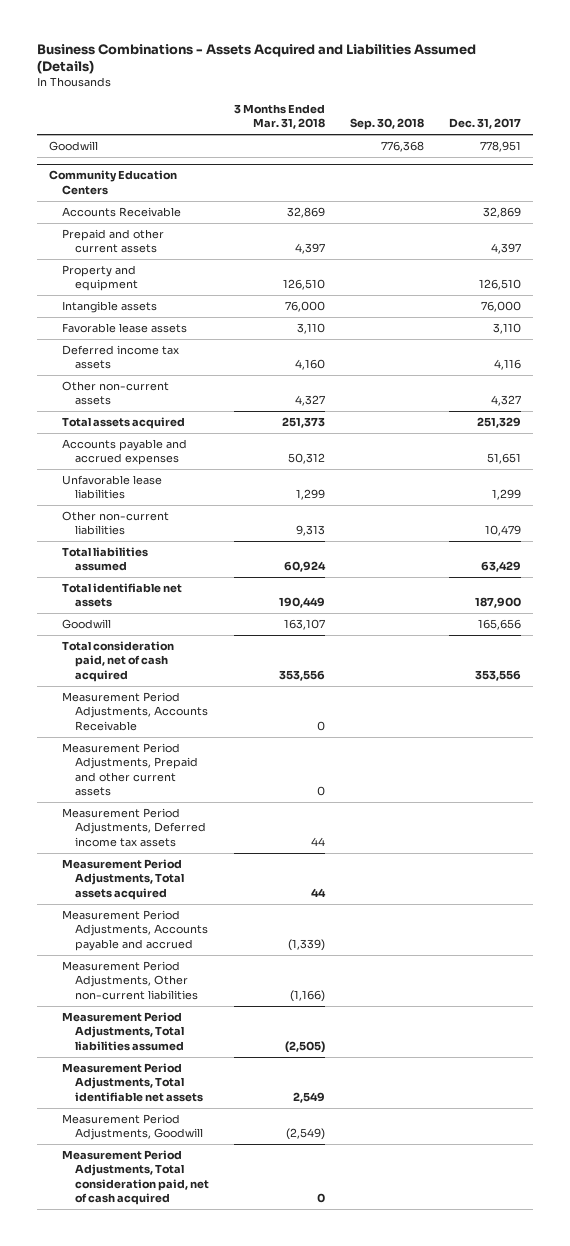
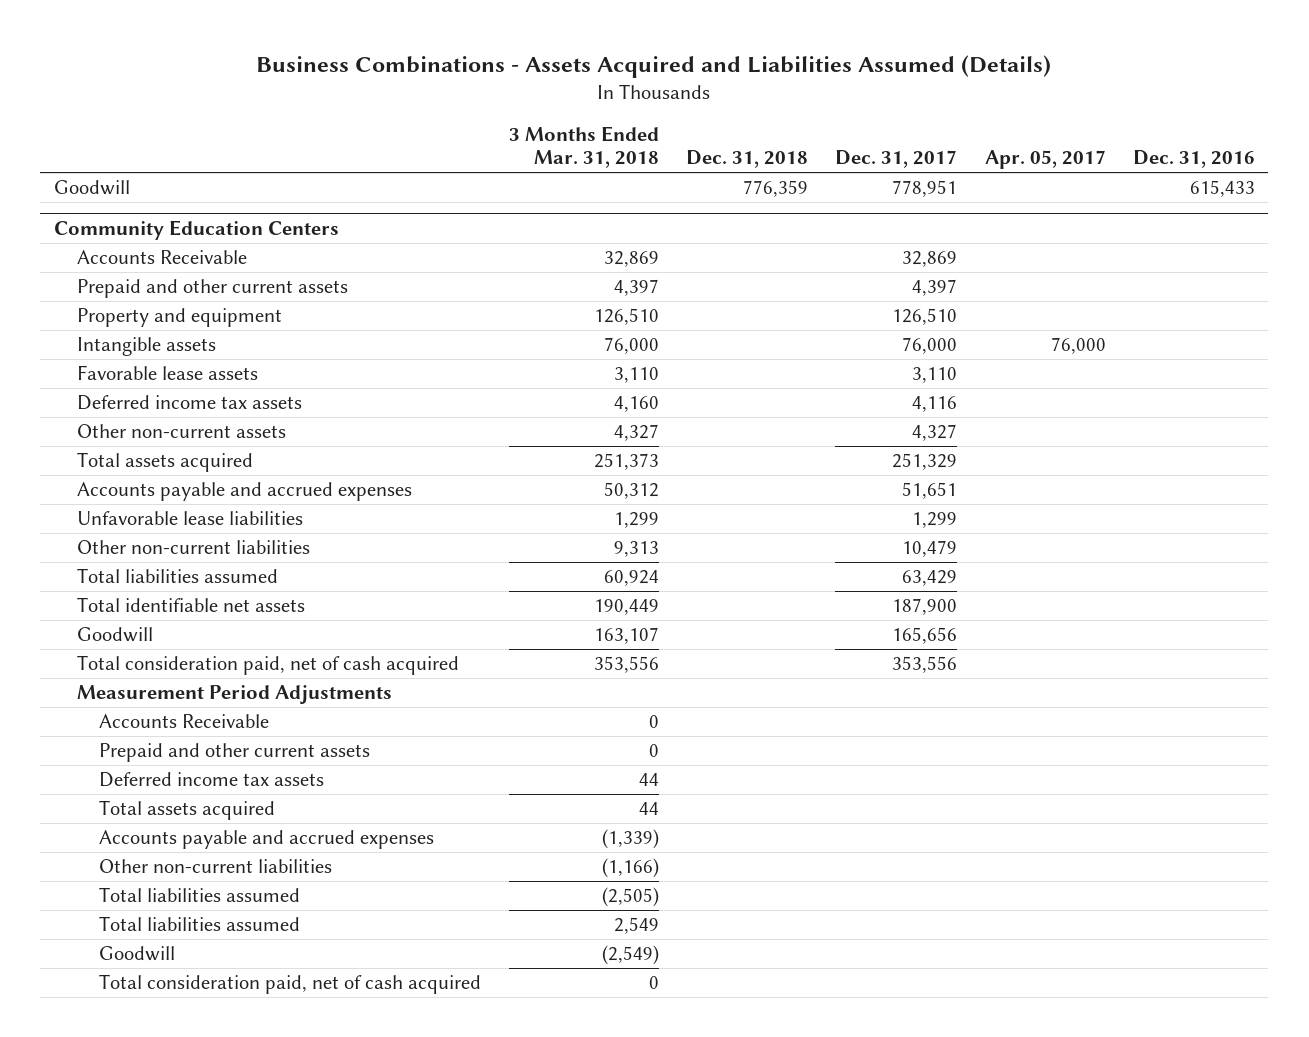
[350,117,425,130] Sep. 30, 2018 -> none
none -> [685,150,808,169] Dec. 31, 2018
none -> [984,150,1106,170] Apr. 05, 2017
none -> [1132,150,1255,169] Dec. 31, 2016
none -> [76,685,392,705] Measurement Period Adjustments
[62,692,209,731] Measurement Period Adjustments, Accounts Receivable -> [99,714,270,729] Accounts Receivable
[62,743,199,796] Measurement Period Adjustments, Prepaid and other current assets -> [99,743,371,763] Prepaid and other current assets
[62,808,207,847] Measurement Period Adjustments, Deferred income tax assets -> [99,772,325,788] Deferred income tax assets
[62,859,185,900] Measurement Period Adjustments, Total assets acquired -> [99,800,276,821] Total assets acquired
[62,910,209,951] Measurement Period Adjustments, Accounts payable and accrued -> [99,830,435,850] Accounts payable and accrued expenses
[62,961,199,1000] Measurement Period Adjustments, Other non-current liabilities -> [99,859,333,874] Other non-current liabilities
[62,1012,185,1051] Measurement Period Adjustments, Total liabilities assumed -> [99,887,301,903] Total liabilities assumed
[62,1063,204,1102] Measurement Period Adjustments, Total identifiable net assets -> [99,916,301,932] Total liabilities assumed
[62,1114,204,1141] Measurement Period Adjustments, Goodwill -> [99,946,176,962] Goodwill
[62,1150,210,1205] Measurement Period Adjustments, Total consideration paid, net of cash acquired -> [99,974,482,995] Total consideration paid, net of cash acquired

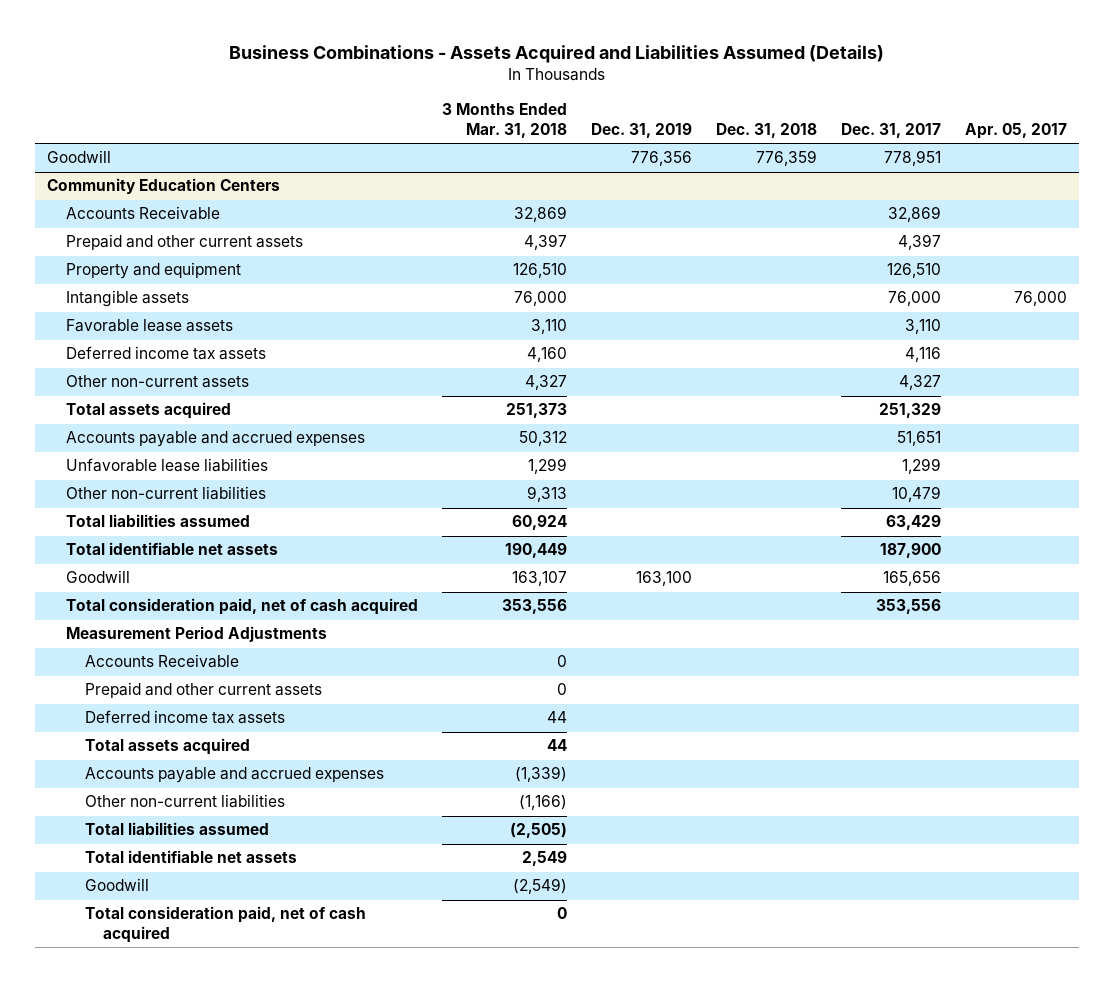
[1132,150,1255,169] Dec. 31, 2016 -> none
none -> [590,123,692,139] Dec. 31, 2019
[99,916,301,932] Total liabilities assumed -> [84,850,297,864] Total identifiable net assets

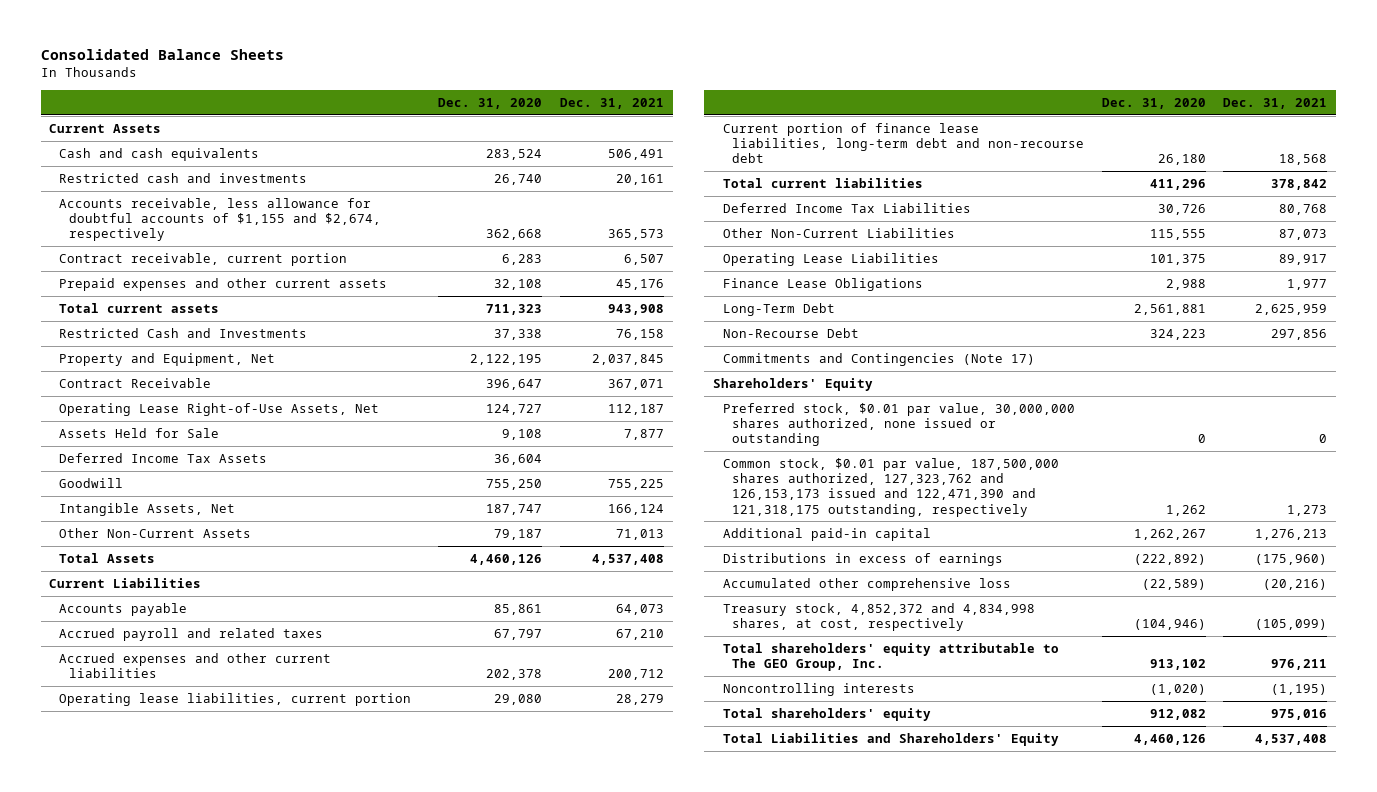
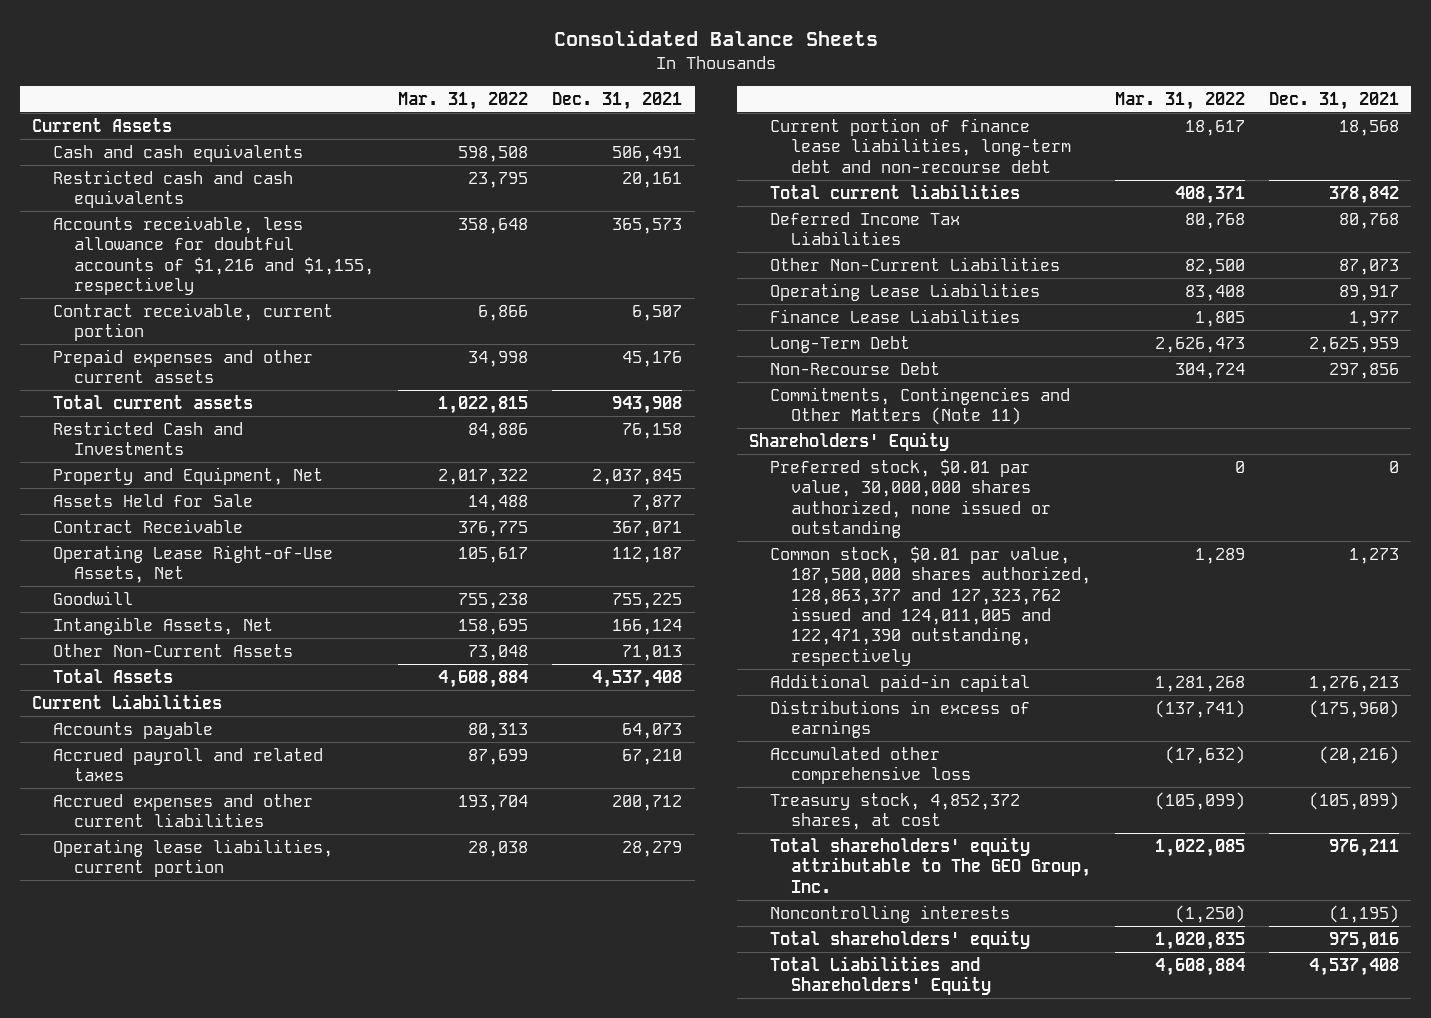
[438,97,543,109] Dec. 31, 2020 -> none
none -> [398,91,529,110] Mar. 31, 2022
[59,172,308,183] Restricted cash and investments -> [53,169,294,209] Restricted cash and cash equivalents
[59,197,381,242] Accounts receivable, less allowance for doubtful accounts of $1,155 and $2,674, respectively -> [53,215,375,295] Accounts receivable, less allowance for doubtful accounts of $1,216 and $1,155, respectively
[59,427,220,438] Assets Held for Sale -> [53,493,254,507] Assets Held for Sale
[59,452,268,463] Deferred Income Tax Assets -> none
[722,277,923,291] Finance Lease Obligations -> [769,308,1020,323] Finance Lease Liabilities
[722,352,1035,366] Commitments and Contingencies (Note 17) -> [769,386,1070,426] Commitments, Contingencies and Other Matters (Note 11)
[722,457,1059,517] Common stock, $0.01 par value, 187,500,000 shares authorized, 127,323,762 and 126,153,173 issued and 122,471,390 and 121,318,175 outstanding, respectively -> [769,545,1091,666] Common stock, $0.01 par value, 187,500,000 shares authorized, 128,863,377 and 127,323,762 issued and 124,011,005 and 122,471,390 outstanding, respectively
[722,602,1035,632] Treasury stock, 4,852,372 and 4,834,998 shares, at cost, respectively -> [769,792,1020,831] Treasury stock, 4,852,372 shares, at cost

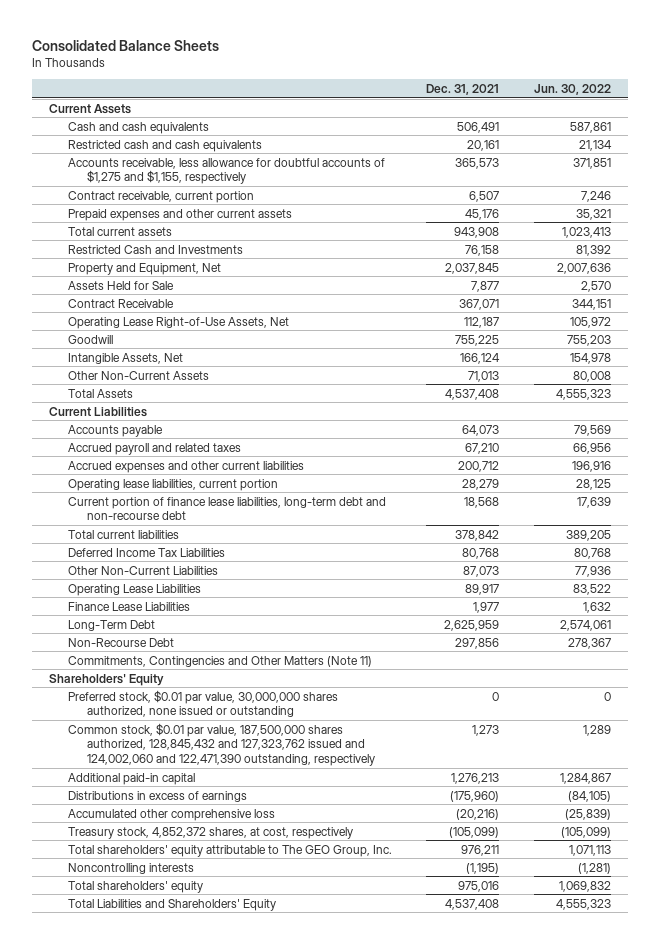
[398,91,529,110] Mar. 31, 2022 -> none
none -> [533,83,611,95] Jun. 30, 2022
[53,215,375,295] Accounts receivable, less allowance for doubtful accounts of $1,216 and $1,155, respectively -> [68,157,386,185] Accounts receivable, less allowance for doubtful accounts of $1,275 and $1,155, respectively
[769,545,1091,666] Common stock, $0.01 par value, 187,500,000 shares authorized, 128,863,377 and 127,323,762 issued and 124,011,005 and 122,471,390 outstanding, respectively -> [68,722,376,767] Common stock, $0.01 par value, 187,500,000 shares authorized, 128,845,432 and 127,323,762 issued and 124,002,060 and 122,471,390 outstanding, respectively
[769,792,1020,831] Treasury stock, 4,852,372 shares, at cost -> [68,826,354,839] Treasury stock, 4,852,372 shares, at cost, respectively

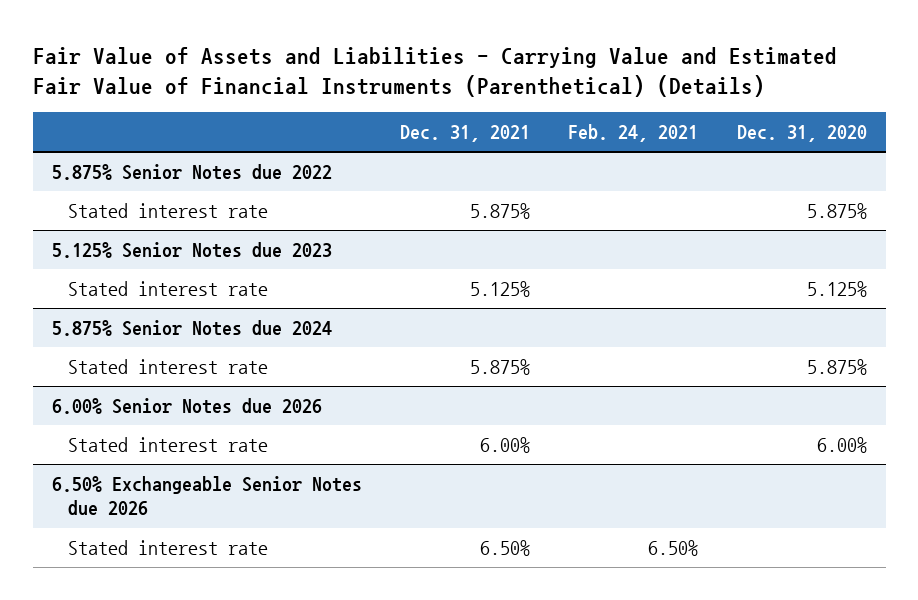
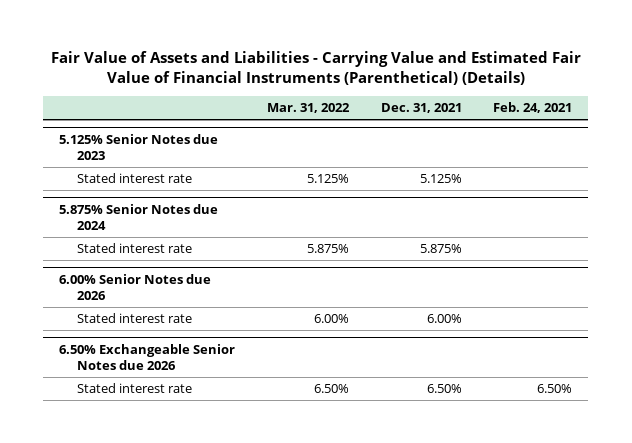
[736,125,867,143] Dec. 31, 2020 -> none
none -> [266,102,350,113] Mar. 31, 2022
[51,163,332,180] 5.875% Senior Notes due 2022 -> none
[67,202,268,218] Stated interest rate -> none

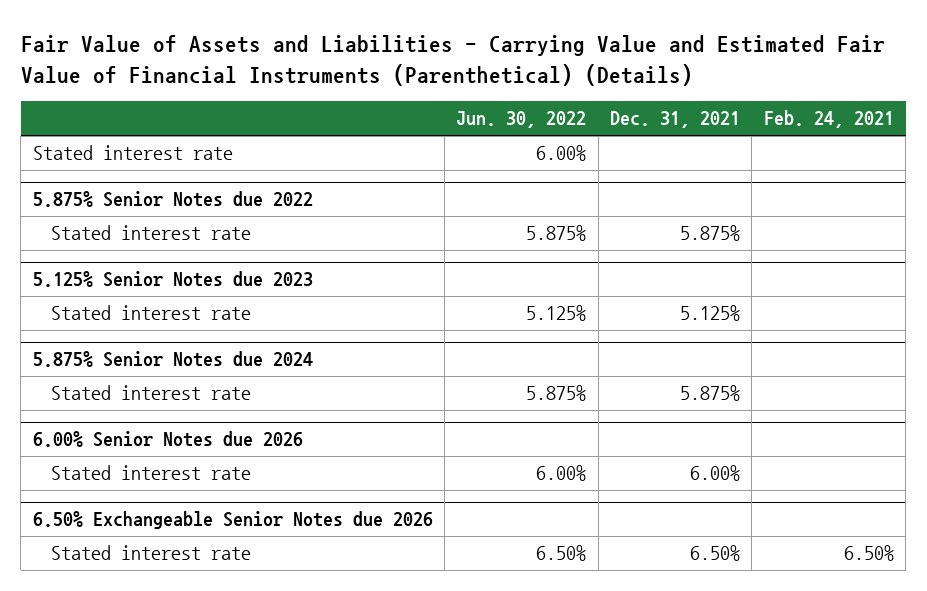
[266,102,350,113] Mar. 31, 2022 -> none
none -> [456,111,587,129] Jun. 30, 2022
none -> [32,145,233,161] Stated interest rate
none -> [32,191,313,208] 5.875% Senior Notes due 2022
none -> [50,225,251,241] Stated interest rate

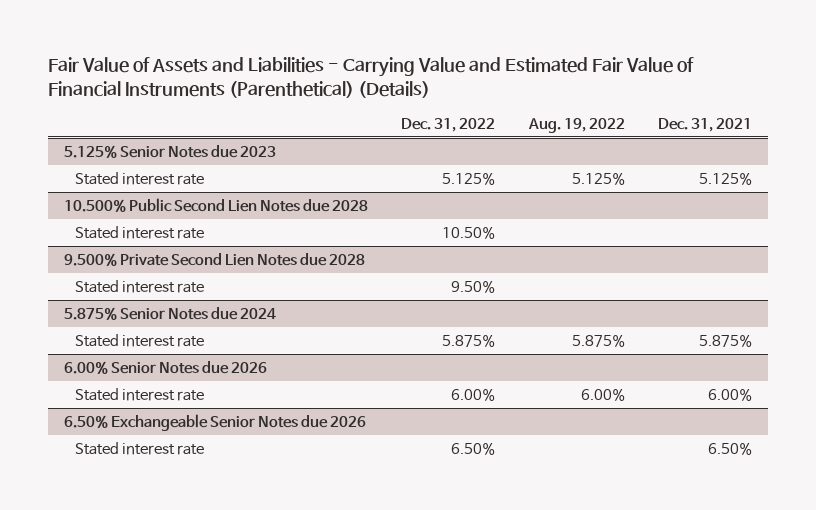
[456,111,587,129] Jun. 30, 2022 -> none
[763,110,894,129] Feb. 24, 2021 -> none
none -> [401,117,496,132] Dec. 31, 2022
none -> [527,117,625,133] Aug. 19, 2022
[32,145,233,161] Stated interest rate -> none
[32,191,313,208] 5.875% Senior Notes due 2022 -> none
[50,225,251,241] Stated interest rate -> none
none -> [64,198,369,213] 10.500% Public Second Lien Notes due 2028
none -> [75,226,205,240] Stated interest rate
none -> [64,253,366,267] 9.500% Private Second Lien Notes due 2028
none -> [75,280,205,294] Stated interest rate

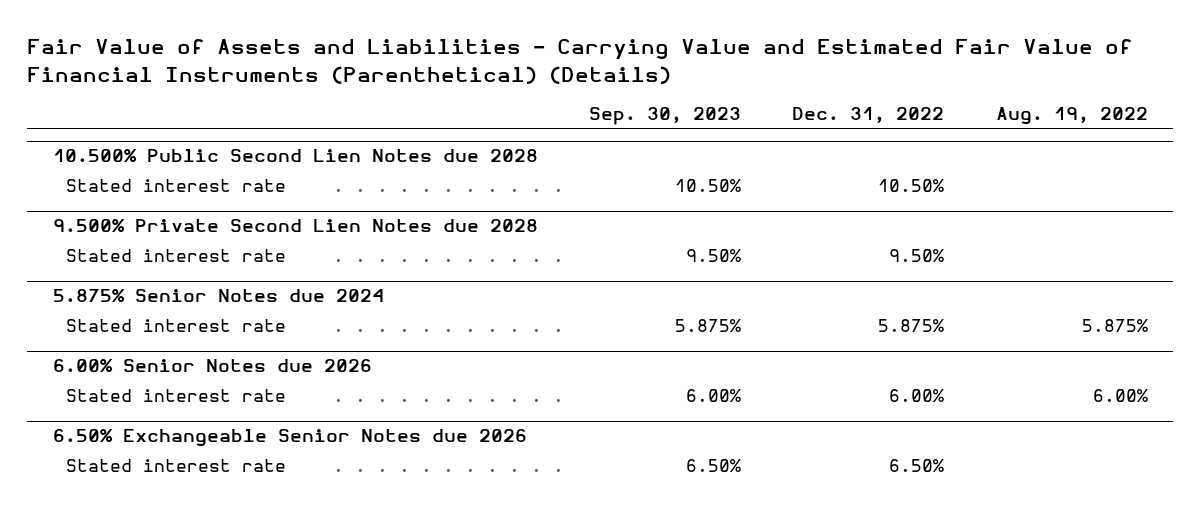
[657,117,752,132] Dec. 31, 2021 -> none
none -> [589,107,742,126] Sep. 30, 2023
[64,145,277,159] 5.125% Senior Notes due 2023 -> none
[75,172,205,186] Stated interest rate -> none

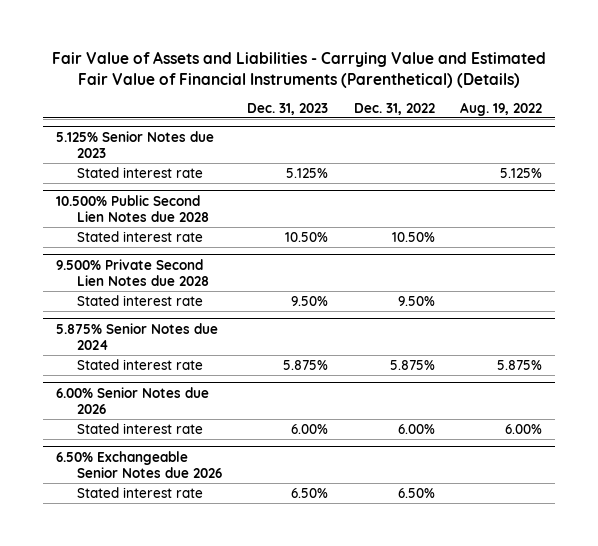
[589,107,742,126] Sep. 30, 2023 -> none
none -> [247,102,329,115] Dec. 31, 2023
none -> [56,130,215,158] 5.125% Senior Notes due 2023
none -> [76,166,203,178] Stated interest rate

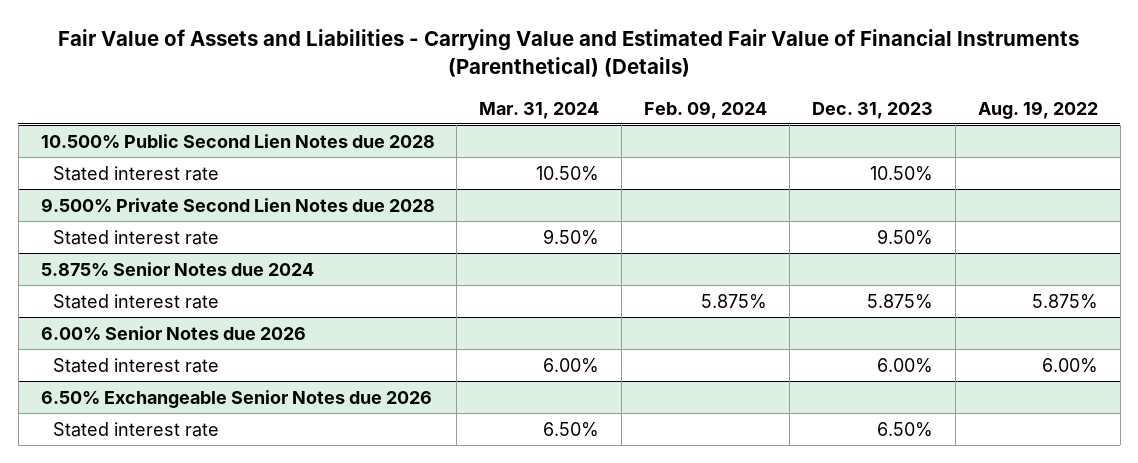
[353,102,435,115] Dec. 31, 2022 -> none
none -> [479,101,600,119] Mar. 31, 2024
none -> [644,100,768,119] Feb. 09, 2024
[56,130,215,158] 5.125% Senior Notes due 2023 -> none
[76,166,203,178] Stated interest rate -> none

